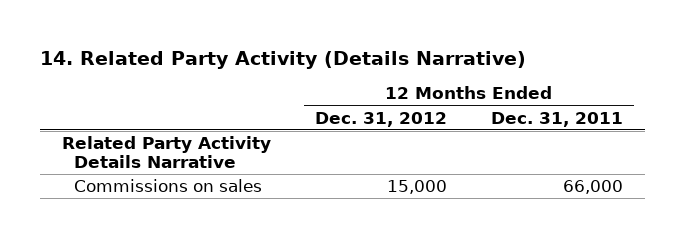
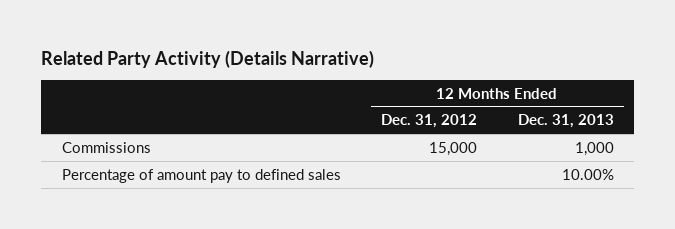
[39,51,526,70] 14. Related Party Activity (Details Narrative) -> [41,49,375,68] Related Party Activity (Details Narrative)
[490,111,623,127] Dec. 31, 2011 -> none
none -> [517,114,614,129] Dec. 31, 2013
[61,136,271,169] Related Party Activity Details Narrative -> none
[74,179,263,193] Commissions on sales -> [61,141,151,153] Commissions
none -> [61,168,341,183] Percentage of amount pay to defined sales

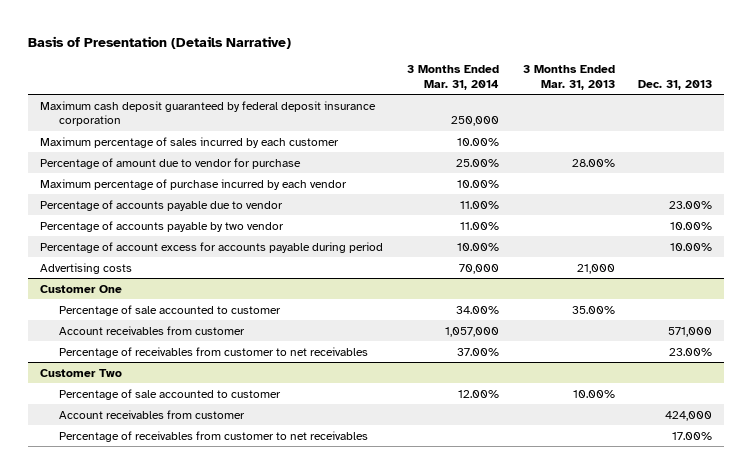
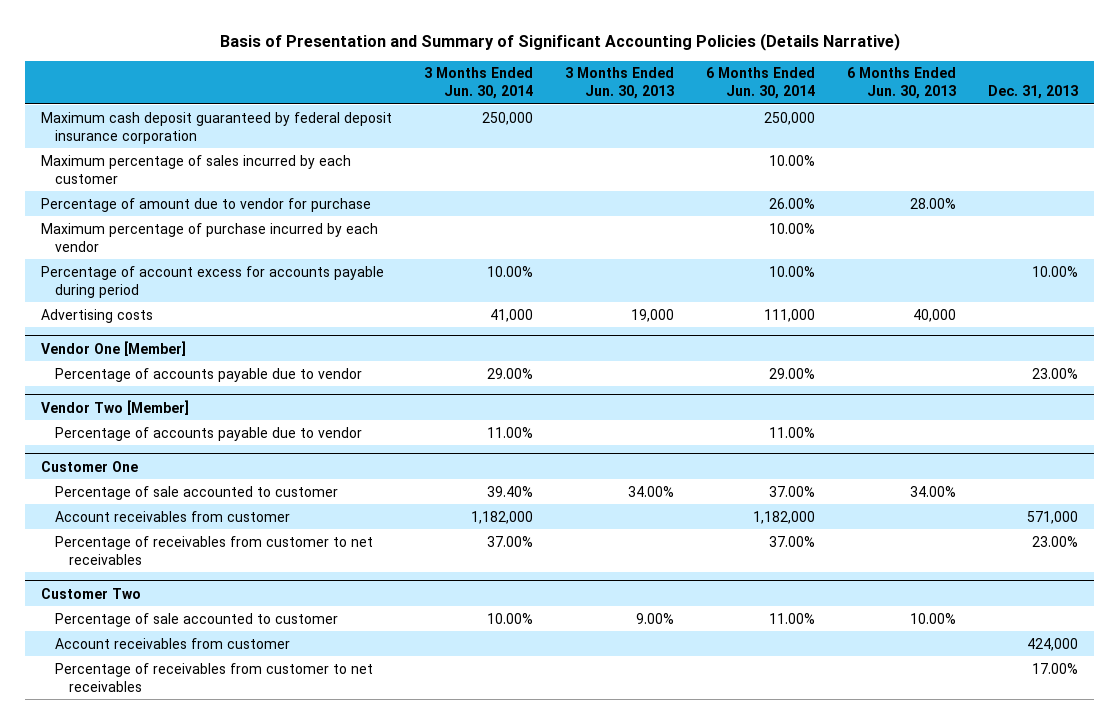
[27,35,291,49] Basis of Presentation (Details Narrative) -> [219,32,900,51] Basis of Presentation and Summary of Significant Accounting Policies (Details Narrative)
[406,65,499,91] 3 Months Ended Mar. 31, 2014 -> none
[522,65,615,91] 3 Months Ended Mar. 31, 2013 -> none
none -> [424,67,534,100] 3 Months Ended Jun. 30, 2014
none -> [565,67,675,100] 3 Months Ended Jun. 30, 2013
none -> [706,67,816,100] 6 Months Ended Jun. 30, 2014
none -> [847,67,957,100] 6 Months Ended Jun. 30, 2013
[39,199,283,211] Percentage of accounts payable due to vendor -> none
[39,220,284,232] Percentage of accounts payable by two vendor -> none
none -> [41,340,187,356] Vendor One [Member]
none -> [55,367,363,382] Percentage of accounts payable due to vendor
none -> [41,399,190,415] Vendor Two [Member]
none -> [55,426,363,441] Percentage of accounts payable due to vendor

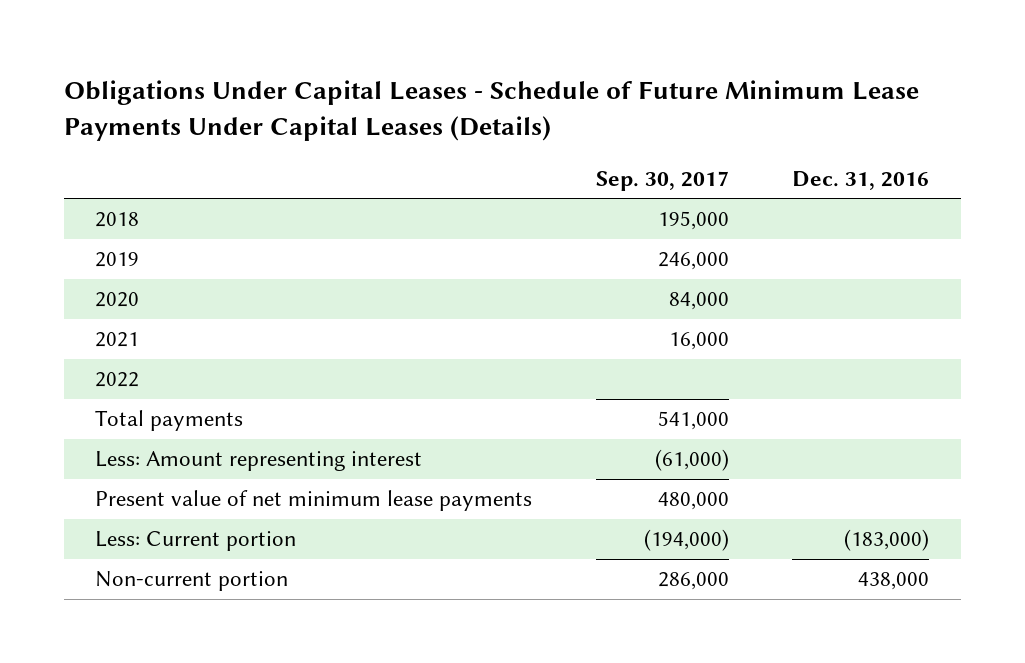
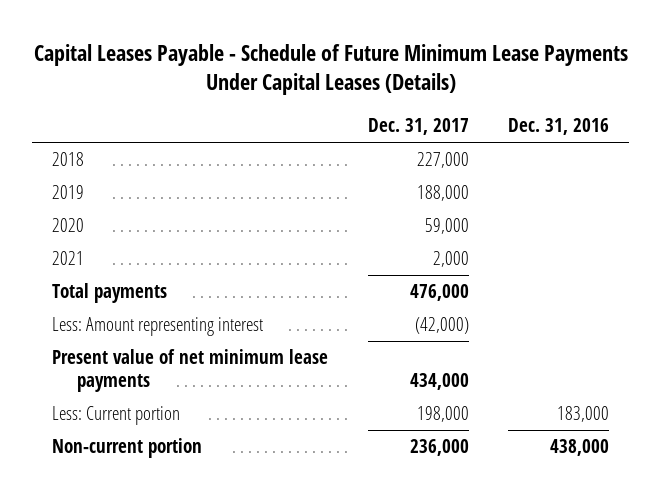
[63,80,919,142] Obligations Under Capital Leases - Schedule of Future Minimum Lease Payments Under Capital Leases (Details) -> [33,44,628,96] Capital Leases Payable - Schedule of Future Minimum Lease Payments Under Capital Leases (Details)
[595,170,729,191] Sep. 30, 2017 -> none
none -> [367,118,469,136] Dec. 31, 2017
[95,372,140,388] 2022 -> none
[844,529,930,552] (183,000) -> [557,406,610,423] 183,000

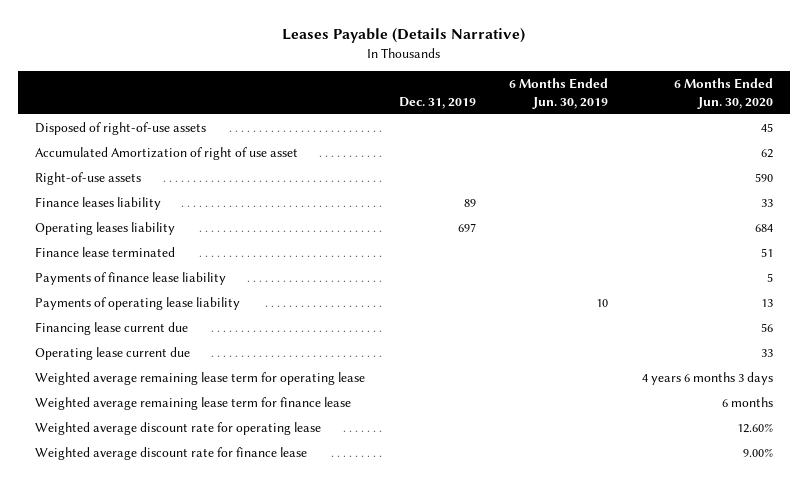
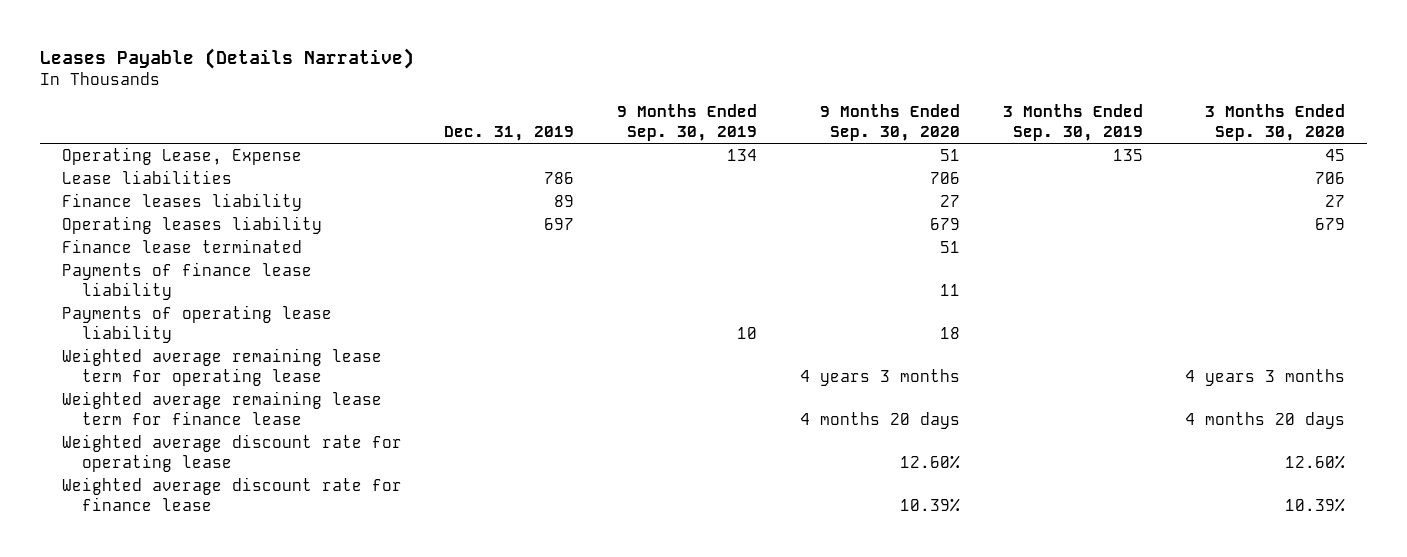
[509,78,609,109] 6 Months Ended Jun. 30, 2019 -> none
[673,78,773,109] 6 Months Ended Jun. 30, 2020 -> none
none -> [617,104,758,141] 9 Months Ended Sep. 30, 2019
none -> [819,104,960,141] 9 Months Ended Sep. 30, 2020
none -> [1002,104,1143,141] 3 Months Ended Sep. 30, 2019
none -> [1205,104,1346,141] 3 Months Ended Sep. 30, 2020
[35,121,207,135] Disposed of right-of-use assets -> none
[35,146,299,160] Accumulated Amortization of right of use asset -> none
[35,171,142,185] Right-of-use assets -> none
none -> [61,147,302,166] Operating Lease, Expense
none -> [61,170,232,185] Lease liabilities
[35,321,189,335] Financing lease current due -> none
[35,346,191,360] Operating lease current due -> none

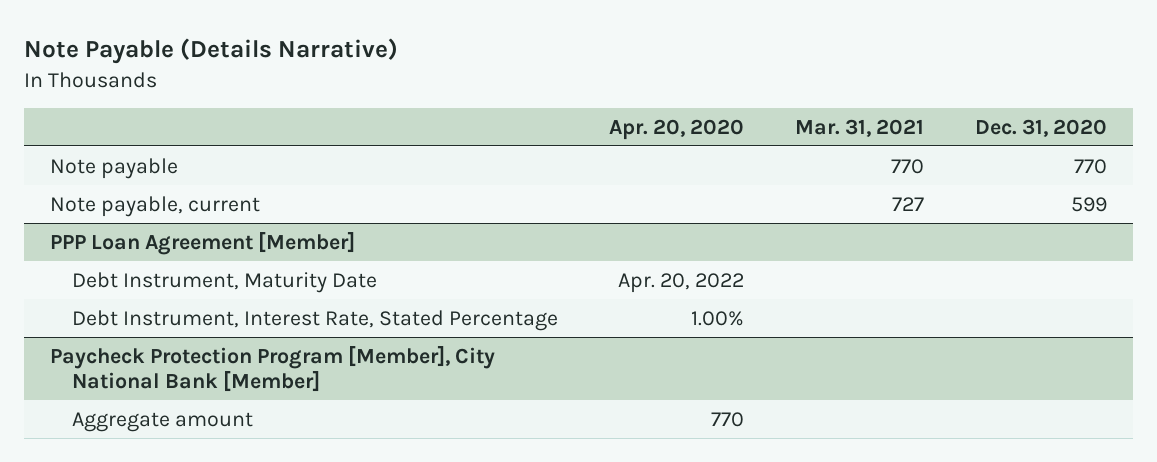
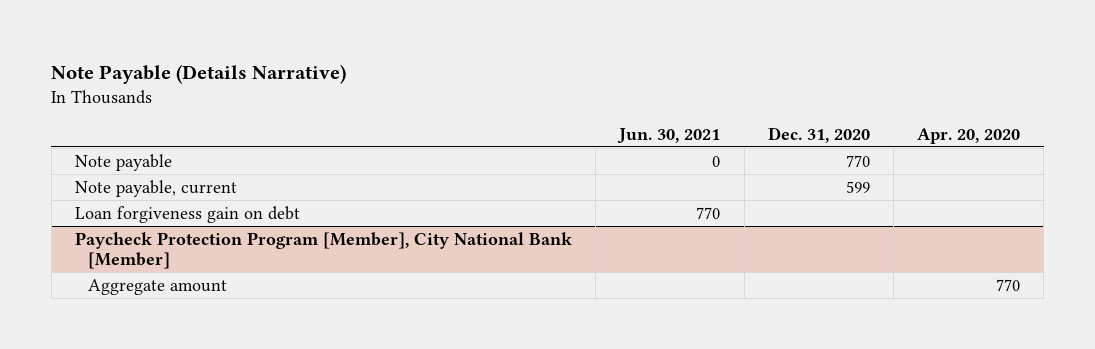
[795,118,925,137] Mar. 31, 2021 -> none
none -> [617,127,721,144] Jun. 30, 2021
[49,231,355,255] PPP Loan Agreement [Member] -> none
[71,271,377,293] Debt Instrument, Maturity Date -> none
[71,309,558,331] Debt Instrument, Interest Rate, Stated Percentage -> none
none -> [74,205,300,223] Loan forgiveness gain on debt

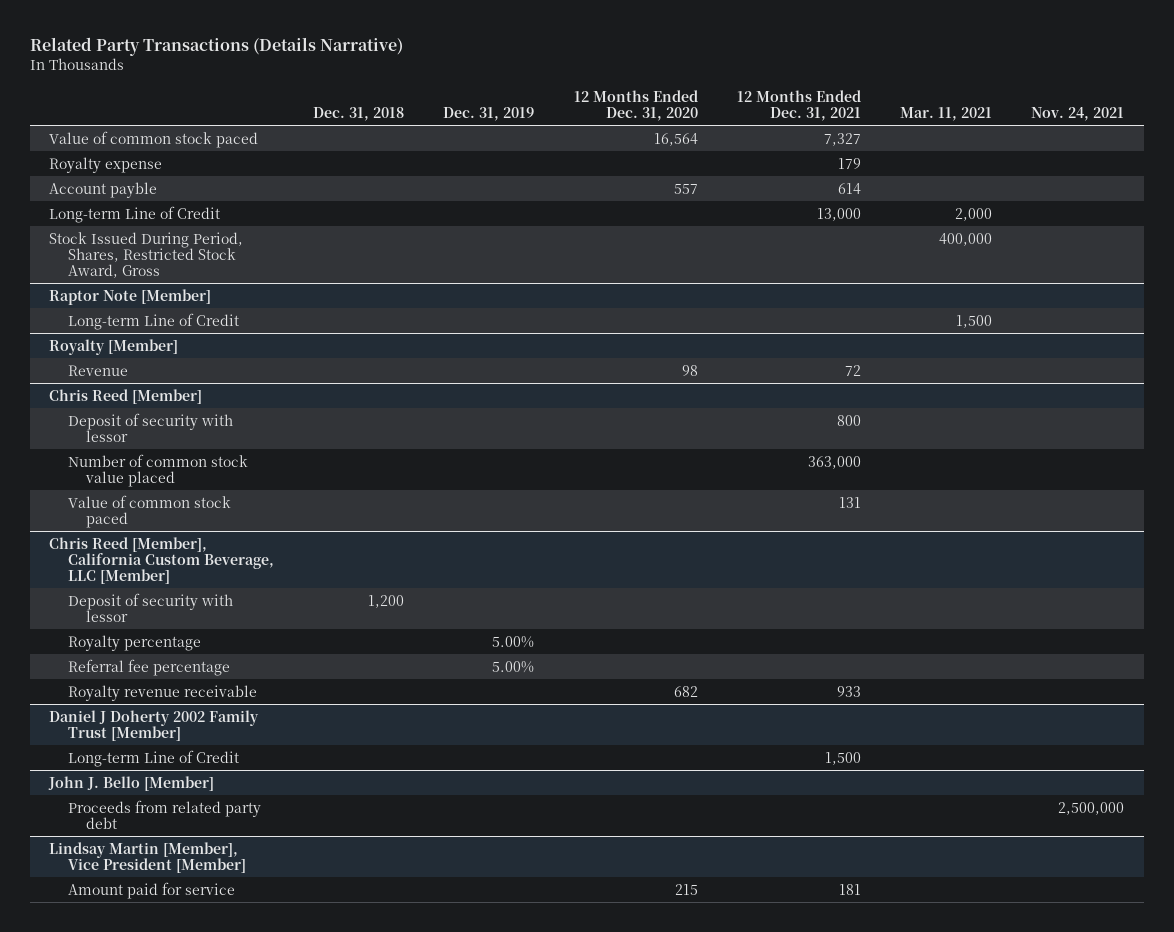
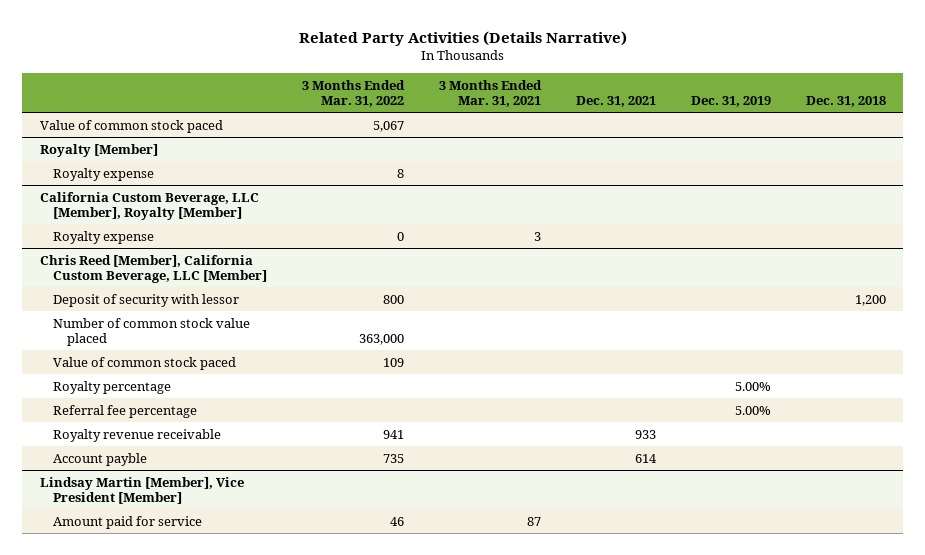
[29,37,403,57] Related Party Transactions (Details Narrative) -> [298,30,627,46] Related Party Activities (Details Narrative)
[573,89,698,121] 12 Months Ended Dec. 31, 2020 -> none
[736,89,861,121] 12 Months Ended Dec. 31, 2021 -> none
[900,106,993,121] Mar. 11, 2021 -> none
[1031,106,1125,121] Nov. 24, 2021 -> none
none -> [302,79,406,107] 3 Months Ended Mar. 31, 2022
none -> [439,79,543,107] 3 Months Ended Mar. 31, 2021
none -> [575,95,656,107] Dec. 31, 2021
[49,156,163,173] Royalty expense -> none
[49,181,158,198] Account payble -> none
[49,205,221,223] Long-term Line of Credit -> none
[49,231,244,278] Stock Issued During Period, Shares, Restricted Stock Award, Gross -> none
[49,288,212,305] Raptor Note [Member] -> none
[67,312,239,330] Long-term Line of Credit -> none
[49,388,203,404] Chris Reed [Member] -> none
[67,412,233,442] Deposit of security with lessor -> none
[67,453,248,487] Number of common stock value placed -> none
[67,494,231,528] Value of common stock paced -> none
[67,364,128,376] Revenue -> [53,167,155,181] Royalty expense
none -> [39,191,259,220] California Custom Beverage, LLC [Member], Royalty [Member]
none -> [53,230,155,244] Royalty expense
none -> [53,317,251,346] Number of common stock value placed
none -> [53,356,237,370] Value of common stock paced
[49,709,260,741] Daniel J Doherty 2002 Family Trust [Member] -> none
[67,749,239,767] Long-term Line of Credit -> none
[48,775,215,791] John J. Bello [Member] -> none
[67,799,261,829] Proceeds from related party debt -> none
none -> [53,452,148,466] Account payble

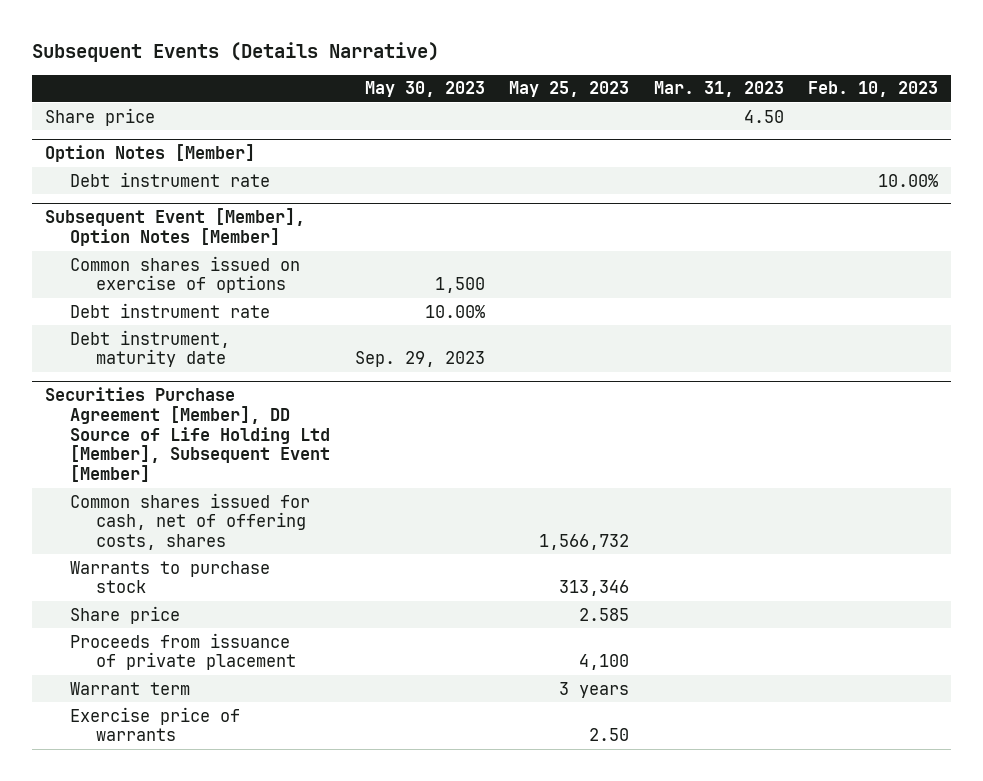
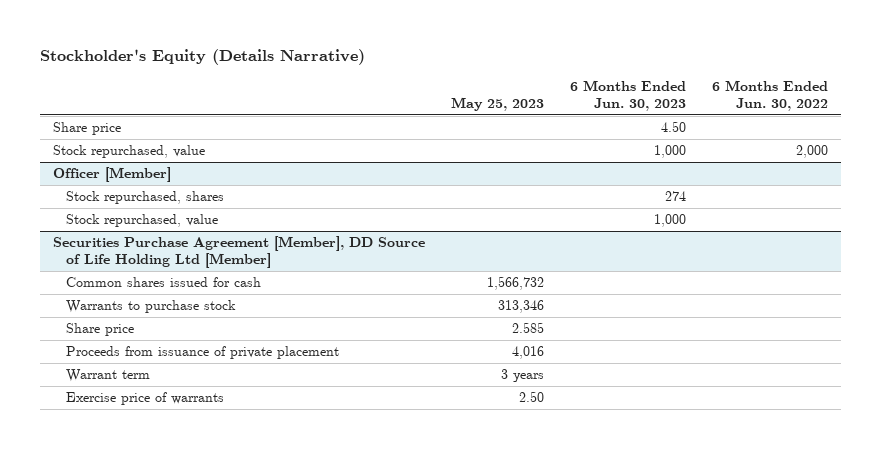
[32,42,440,63] Subsequent Events (Details Narrative) -> [40,49,366,66] Stockholder's Equity (Details Narrative)
[364,81,485,98] May 30, 2023 -> none
[653,81,784,98] Mar. 31, 2023 -> none
[808,81,939,98] Feb. 10, 2023 -> none
none -> [570,79,687,112] 6 Months Ended Jun. 30, 2023
none -> [712,79,829,112] 6 Months Ended Jun. 30, 2022
[44,144,255,163] Option Notes [Member] -> none
[70,171,271,187] Debt instrument rate -> none
[44,208,305,247] Subsequent Event [Member], Option Notes [Member] -> none
[70,255,301,294] Common shares issued on exercise of options -> none
[70,302,271,318] Debt instrument rate -> none
[70,329,231,368] Debt instrument, maturity date -> none
none -> [53,145,206,159] Stock repurchased, value
none -> [53,167,172,183] Officer [Member]
none -> [65,191,224,205] Stock repurchased, shares
none -> [65,214,218,228] Stock repurchased, value
[44,387,331,483] Securities Purchase Agreement [Member], DD Source of Life Holding Ltd [Member], Subsequent Event [Member] -> [53,236,426,269] Securities Purchase Agreement [Member], DD Source of Life Holding Ltd [Member]
[70,492,311,550] Common shares issued for cash, net of offering costs, shares -> [65,277,261,288] Common shares issued for cash
[579,654,630,671] 4,100 -> [512,346,545,360] 4,016

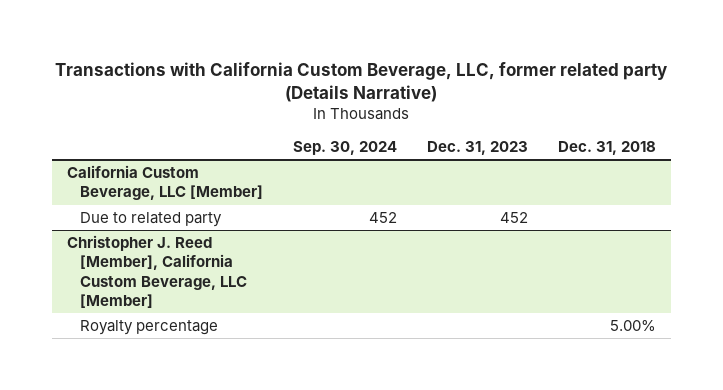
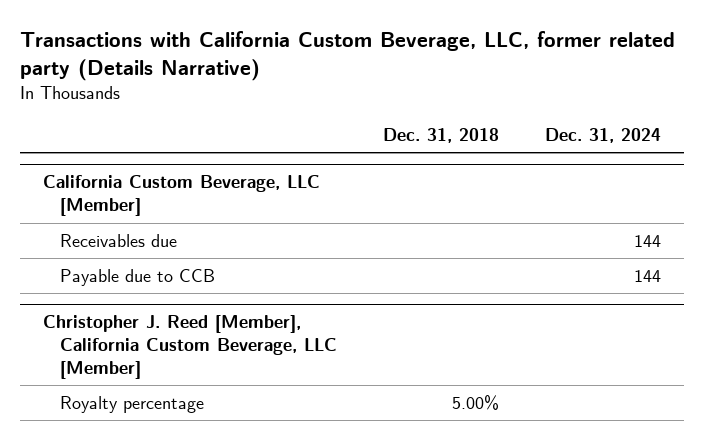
[293,141,398,156] Sep. 30, 2024 -> none
[426,141,528,156] Dec. 31, 2023 -> none
none -> [545,127,662,143] Dec. 31, 2024
none -> [60,233,178,247] Receivables due
[80,212,223,228] Due to related party -> [60,268,216,286] Payable due to CCB

